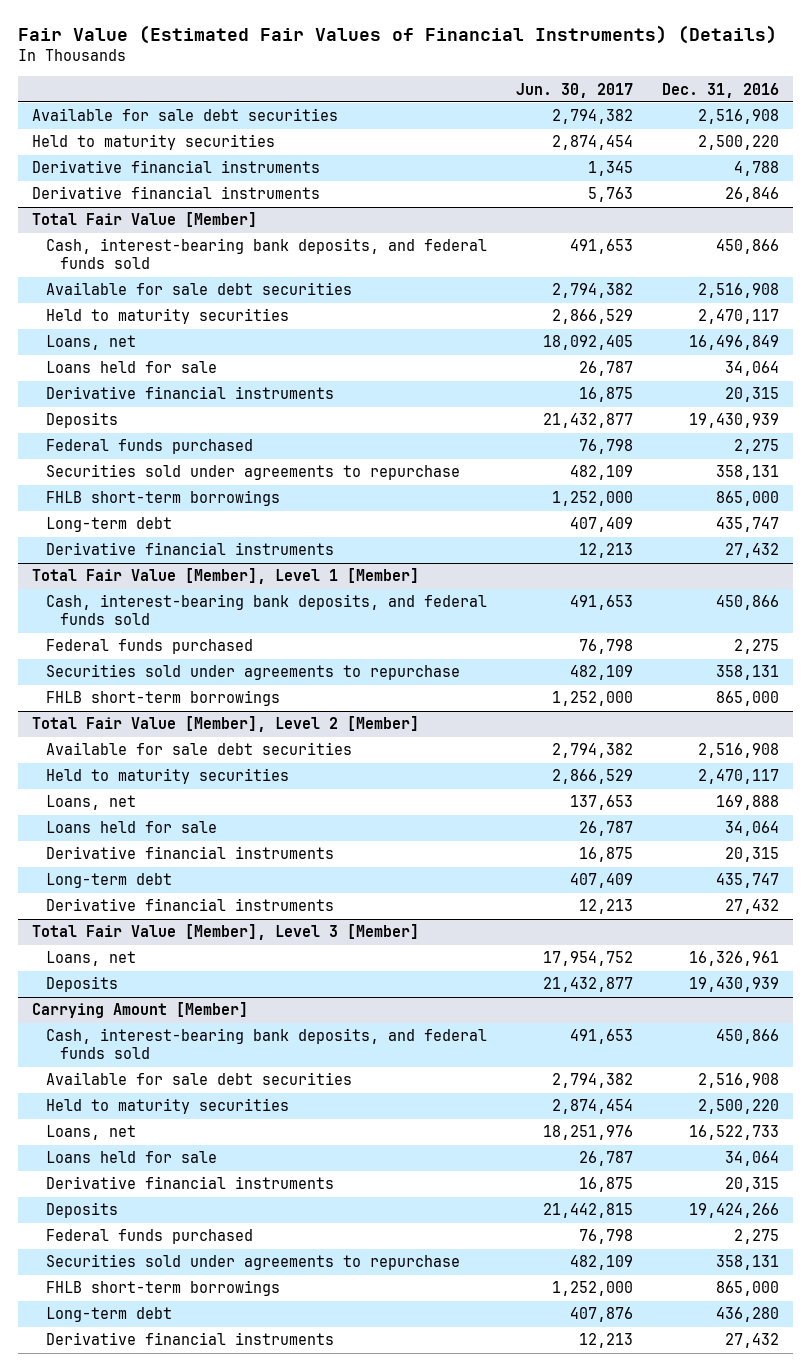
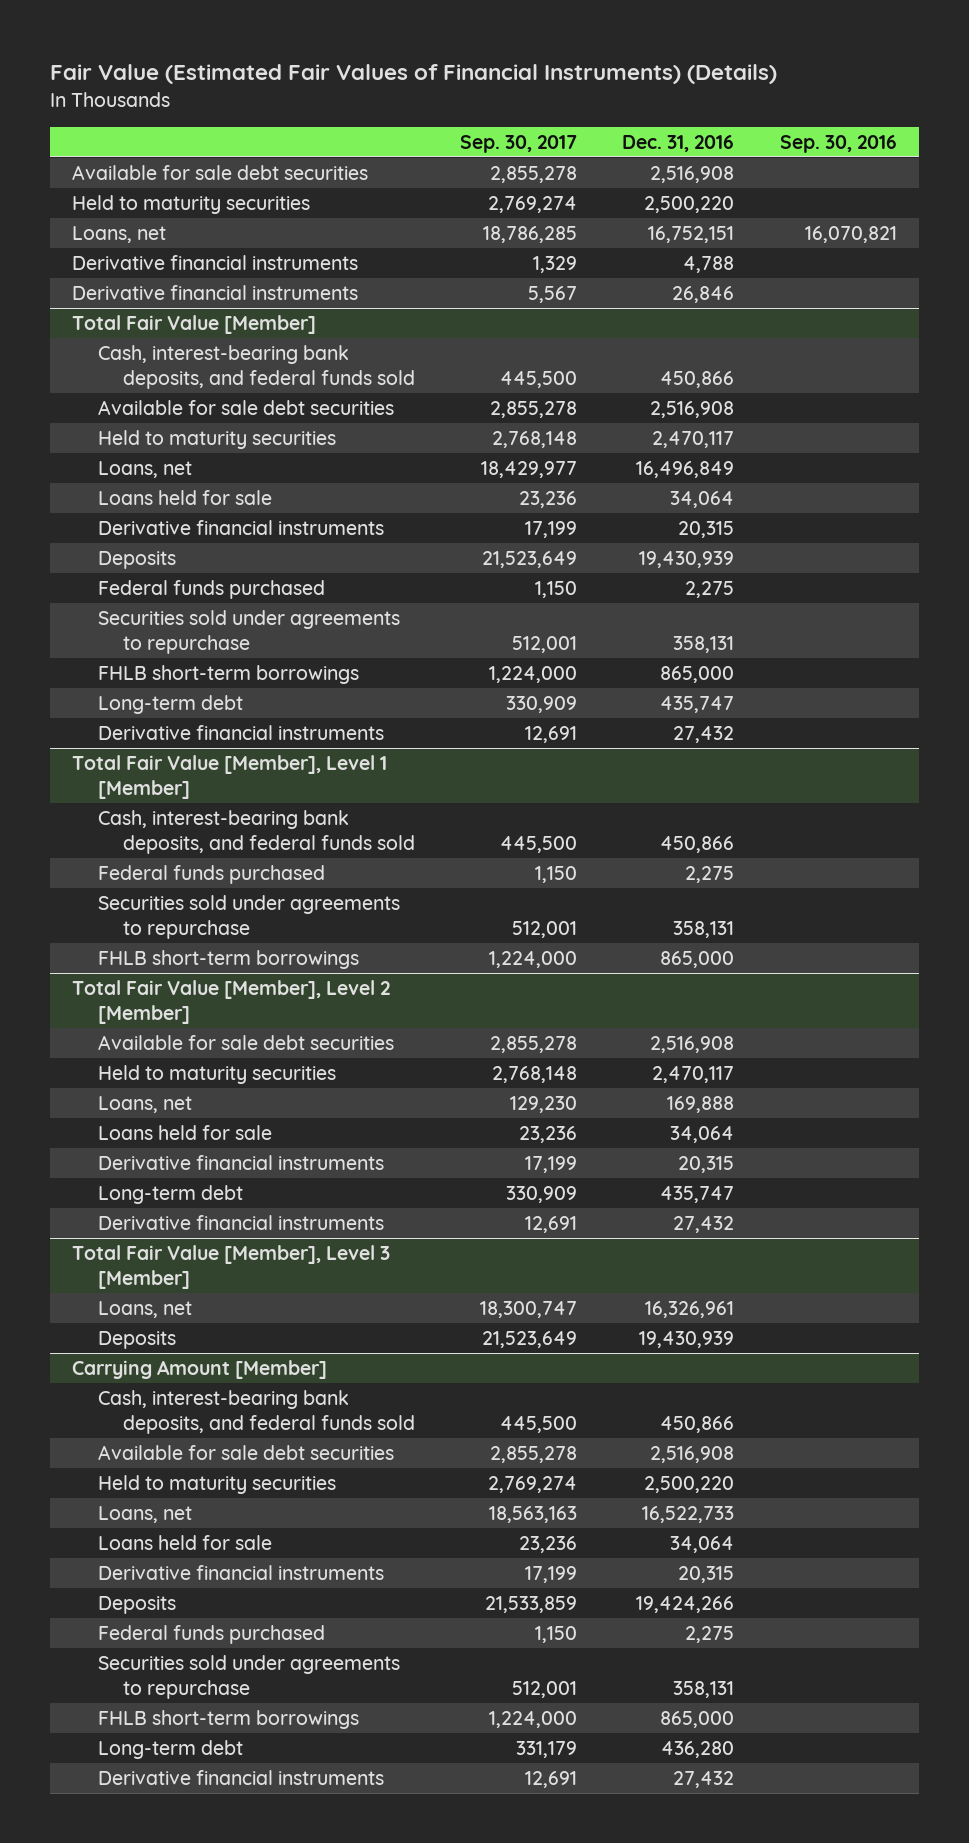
[515,82,633,98] Jun. 30, 2017 -> none
none -> [460,134,578,153] Sep. 30, 2017
none -> [779,134,897,153] Sep. 30, 2016
none -> [72,226,167,244] Loans, net

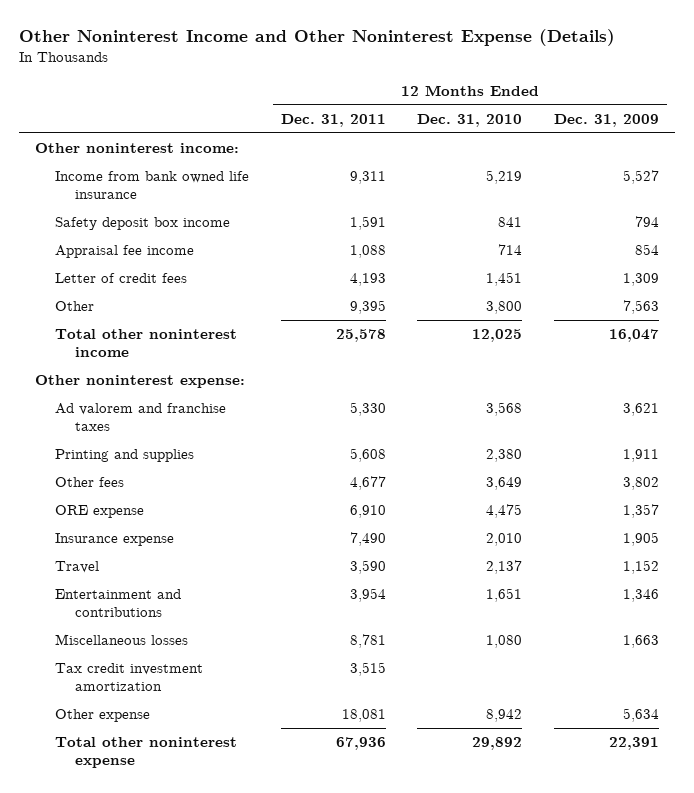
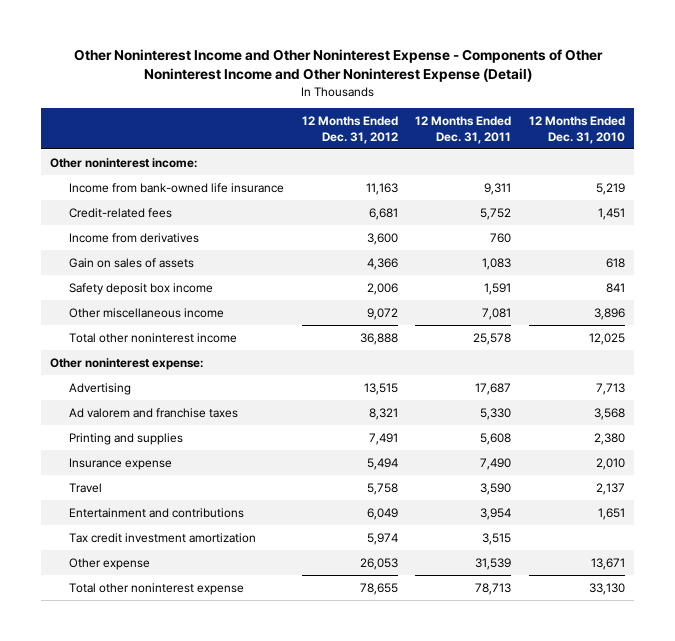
[18,29,615,47] Other Noninterest Income and Other Noninterest Expense (Details) -> [73,49,603,83] Other Noninterest Income and Other Noninterest Expense - Components of Other Noninterest Income and Other Noninterest Expense (Detail)
[554,114,660,128] Dec. 31, 2009 -> none
none -> [301,115,398,144] 12 Months Ended Dec. 31, 2012
[54,171,249,200] Income from bank owned life insurance -> [68,182,284,193] Income from bank-owned life insurance
none -> [68,207,172,218] Credit-related fees
none -> [68,232,199,243] Income from derivatives
none -> [68,257,194,268] Gain on sales of assets
[54,245,194,259] Appraisal fee income -> none
[54,273,187,284] Letter of credit fees -> none
[54,301,94,312] Other -> [68,307,224,318] Other miscellaneous income
[349,300,386,315] 9,395 -> [482,307,512,320] 7,081
[486,301,523,315] 3,800 -> [594,307,626,320] 3,896
none -> [68,382,131,395] Advertising
[54,477,124,488] Other fees -> none
[54,505,144,519] ORE expense -> none
[54,634,188,646] Miscellaneous losses -> none
[341,709,386,723] 18,081 -> [475,557,512,570] 31,539
[486,709,523,723] 8,942 -> [591,557,626,570] 13,671
[335,737,386,751] 67,936 -> [475,582,512,595] 78,713
[472,737,523,751] 29,892 -> [589,582,626,595] 33,130

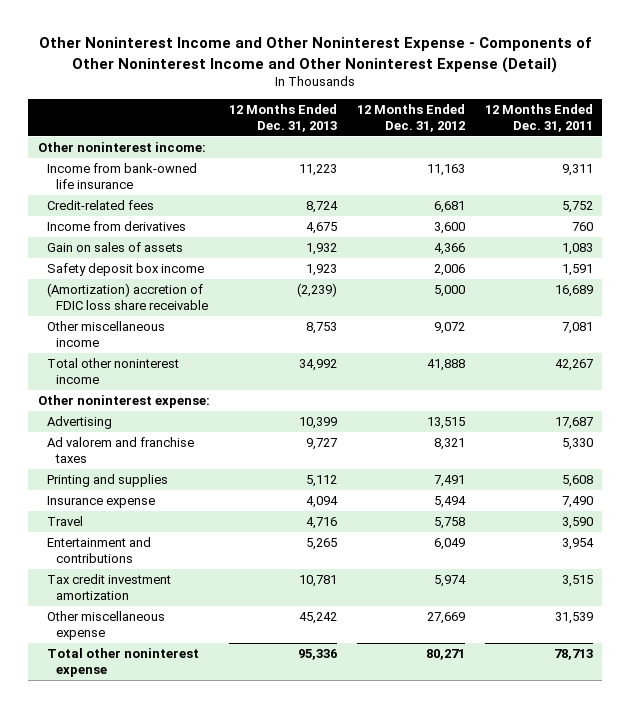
[529,115,626,144] 12 Months Ended Dec. 31, 2010 -> none
none -> [229,104,338,133] 12 Months Ended Dec. 31, 2013
none -> [47,282,209,310] (Amortization) accretion of FDIC loss share receivable
[359,332,398,345] 36,888 -> [426,358,465,371] 41,888
[473,332,512,345] 25,578 -> [554,358,593,371] 42,267
[68,557,150,570] Other expense -> [47,610,166,640] Other miscellaneous expense
[359,557,398,570] 26,053 -> [426,611,465,624] 27,669
[359,582,398,595] 78,655 -> [425,648,465,660] 80,271

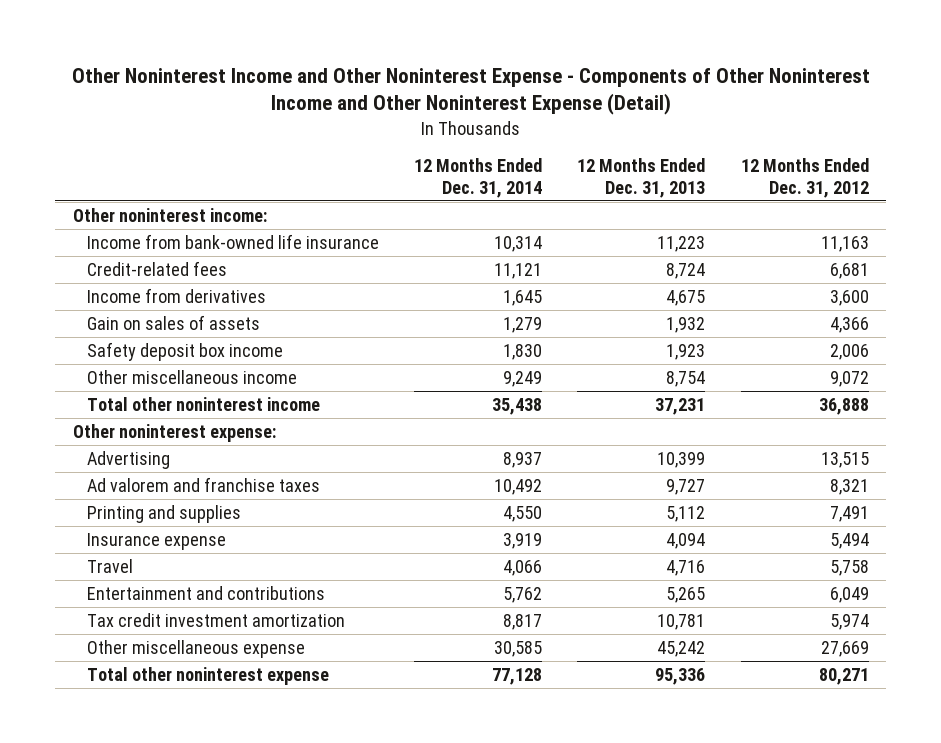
[484,104,593,133] 12 Months Ended Dec. 31, 2011 -> none
none -> [414,158,543,198] 12 Months Ended Dec. 31, 2014
[47,282,209,310] (Amortization) accretion of FDIC loss share receivable -> none
[306,321,338,334] 8,753 -> [666,370,706,387] 8,754
[299,358,338,371] 34,992 -> [655,397,706,415] 37,231
[426,358,465,371] 41,888 -> [818,397,869,415] 36,888

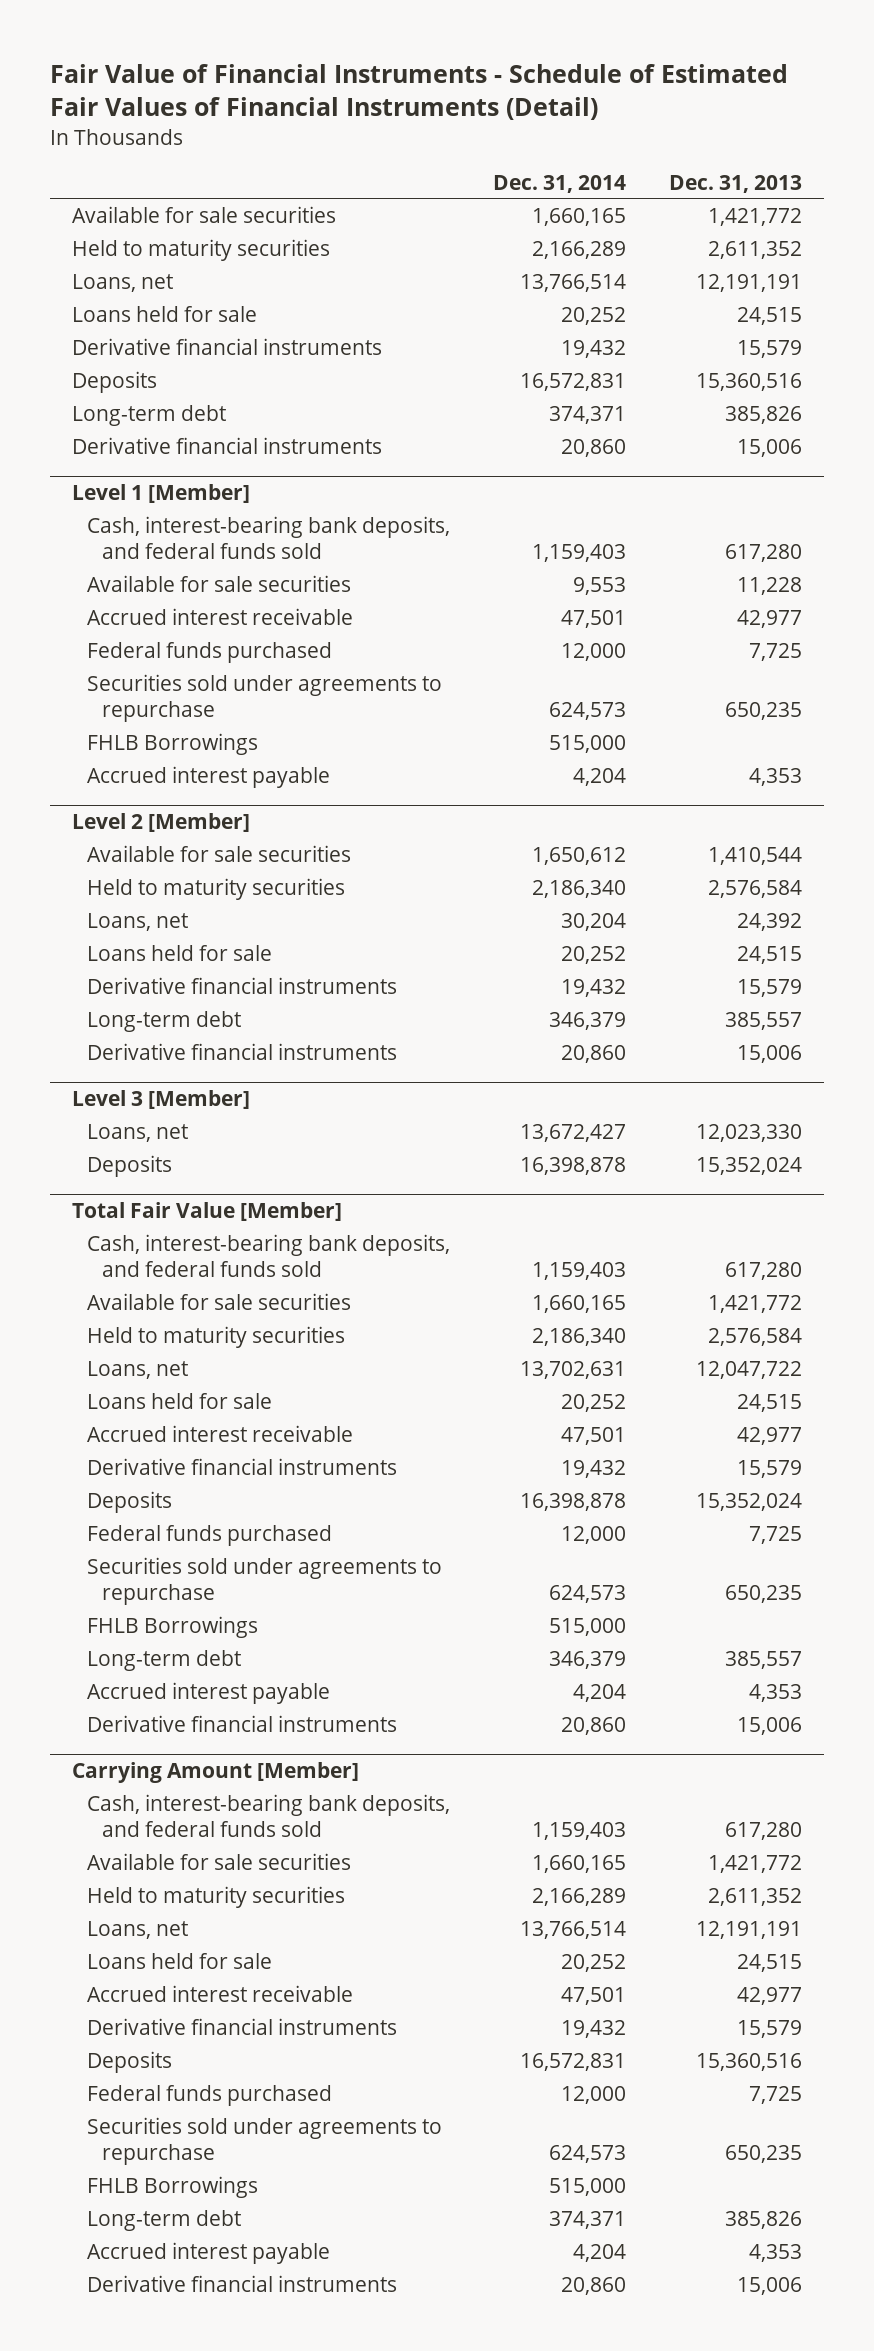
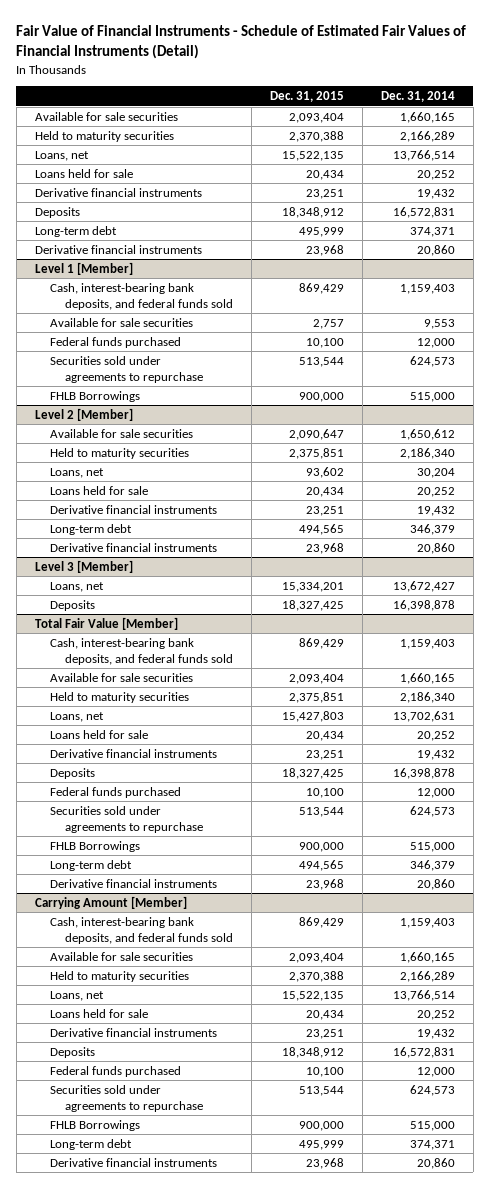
[669,174,803,193] Dec. 31, 2013 -> none
none -> [269,91,344,103] Dec. 31, 2015
[86,607,353,625] Accrued interest receivable -> none
[86,765,330,788] Accrued interest payable -> none
[86,1424,353,1442] Accrued interest receivable -> none
[86,1681,330,1704] Accrued interest payable -> none
[86,1984,353,2002] Accrued interest receivable -> none
[86,2241,330,2264] Accrued interest payable -> none

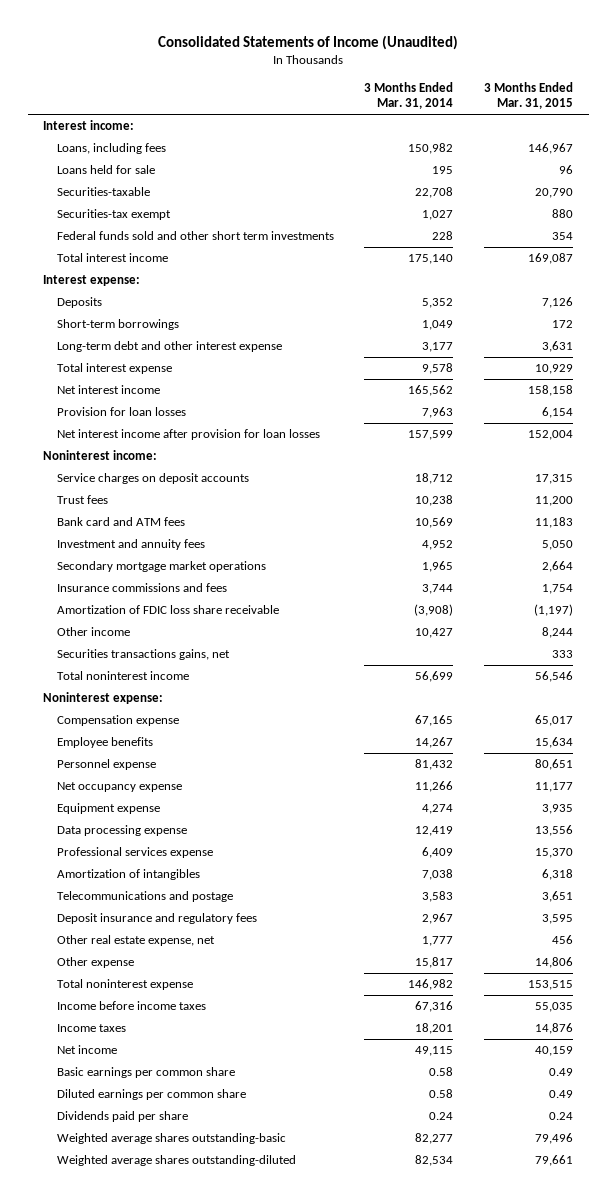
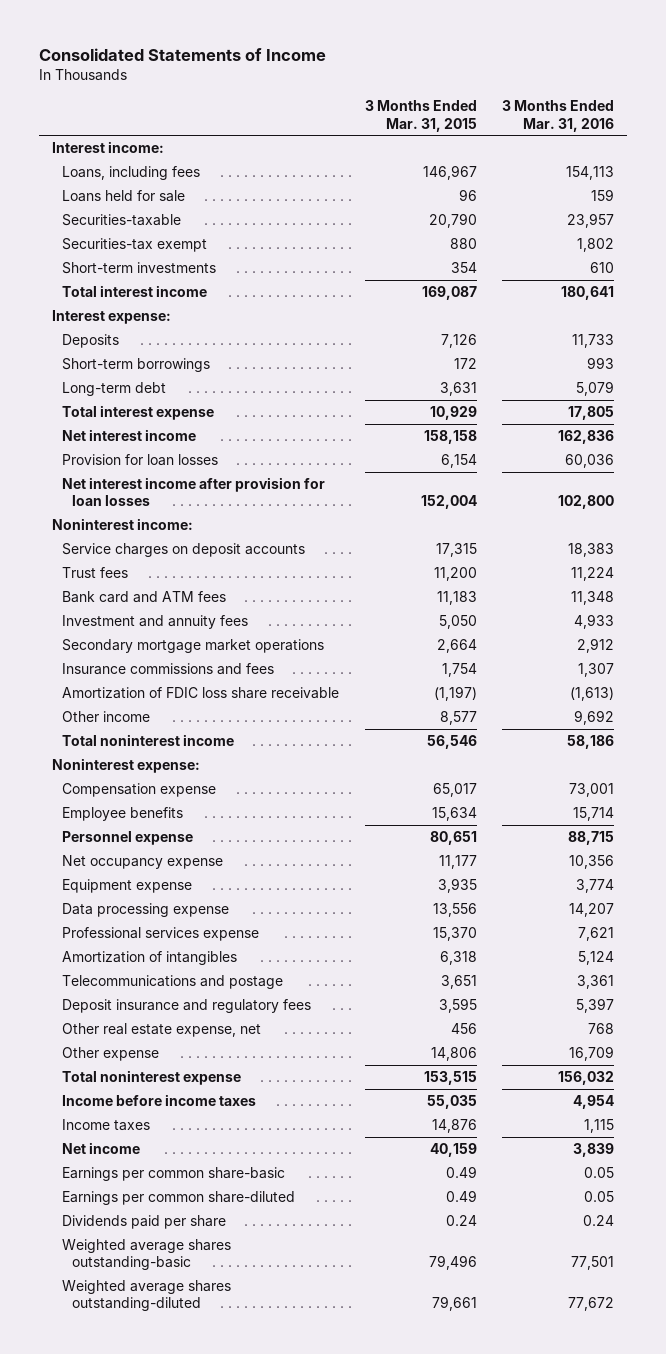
[158,35,459,51] Consolidated Statements of Income (Unaudited) -> [38,47,326,61] Consolidated Statements of Income
[364,81,454,110] 3 Months Ended Mar. 31, 2014 -> none
none -> [502,100,615,132] 3 Months Ended Mar. 31, 2016
[56,231,334,241] Federal funds sold and other short term investments -> [61,262,216,275] Short-term investments
[56,341,282,353] Long-term debt and other interest expense -> [61,382,166,397] Long-term debt
[56,649,230,661] Securities transactions gains, net -> none
[542,627,574,639] 8,244 -> [439,711,477,726] 8,577
[56,1067,235,1079] Basic earnings per common share -> [61,1167,285,1182] Earnings per common share-basic
[56,1089,246,1101] Diluted earnings per common share -> [61,1191,295,1206] Earnings per common share-diluted

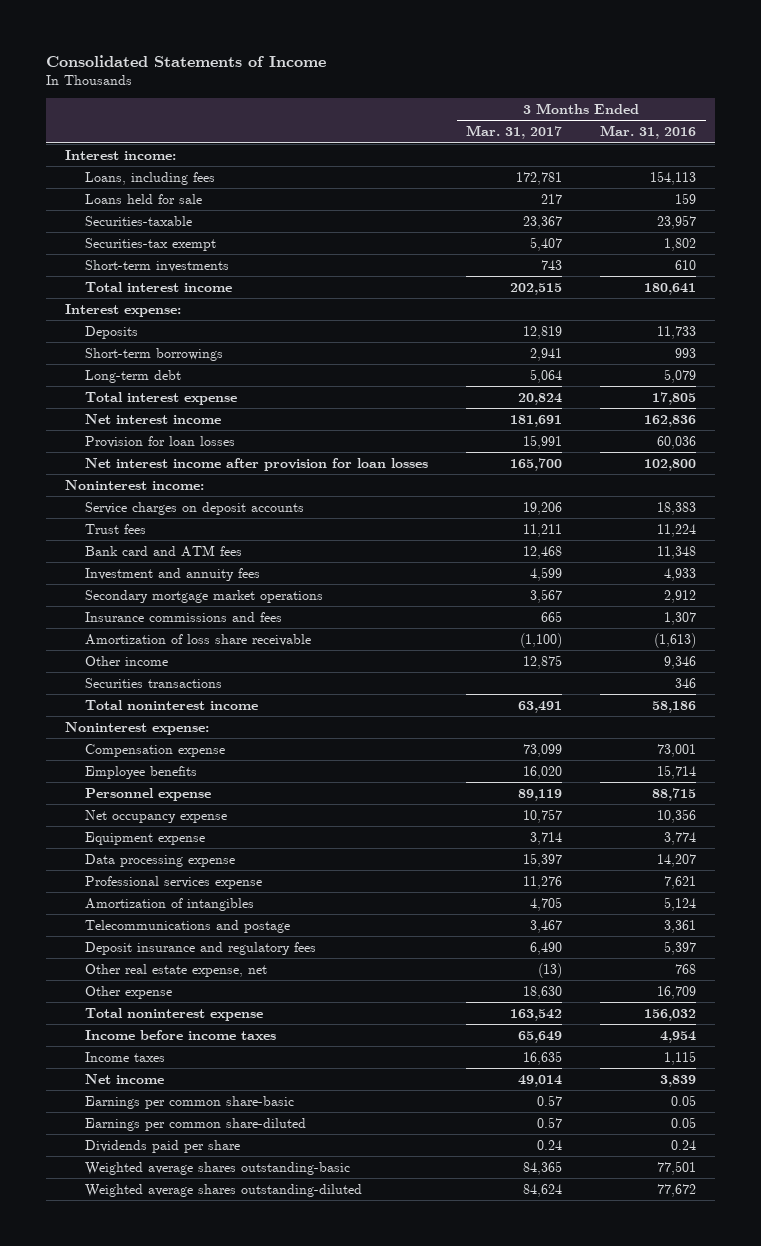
[364,100,477,132] 3 Months Ended Mar. 31, 2015 -> none
none -> [466,125,563,140] Mar. 31, 2017
[61,687,339,700] Amortization of FDIC loss share receivable -> [85,633,312,646] Amortization of loss share receivable
[574,710,615,726] 9,692 -> [664,655,697,669] 9,346
none -> [85,677,223,688] Securities transactions

